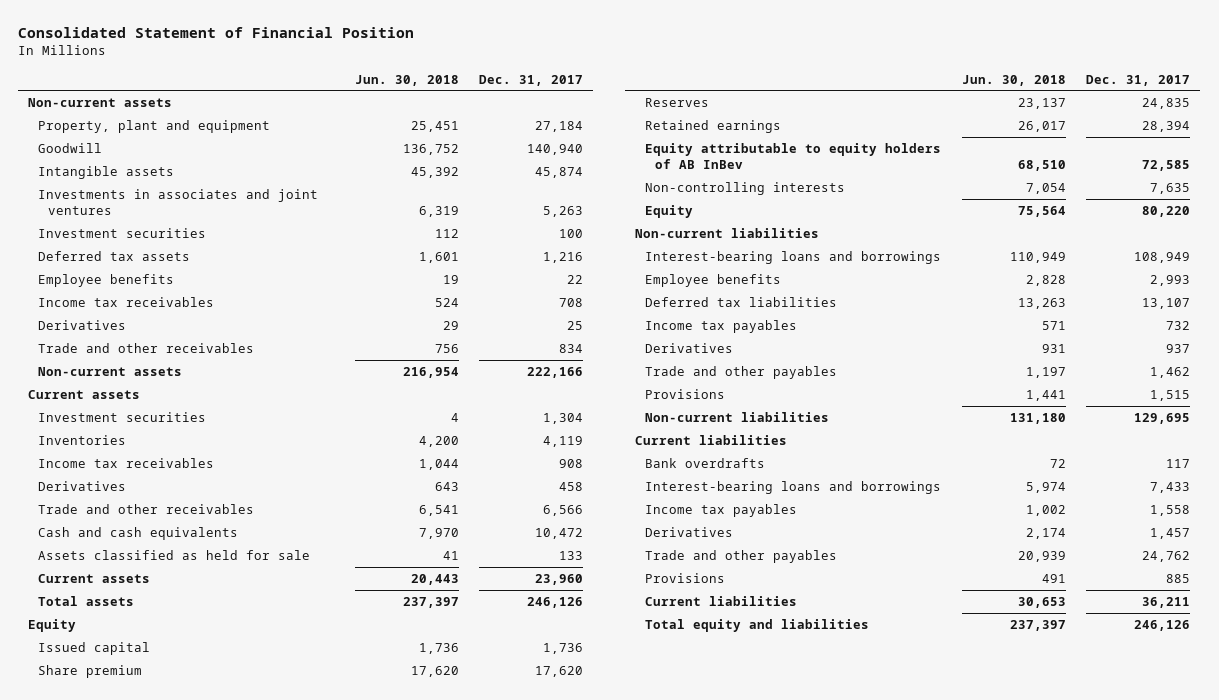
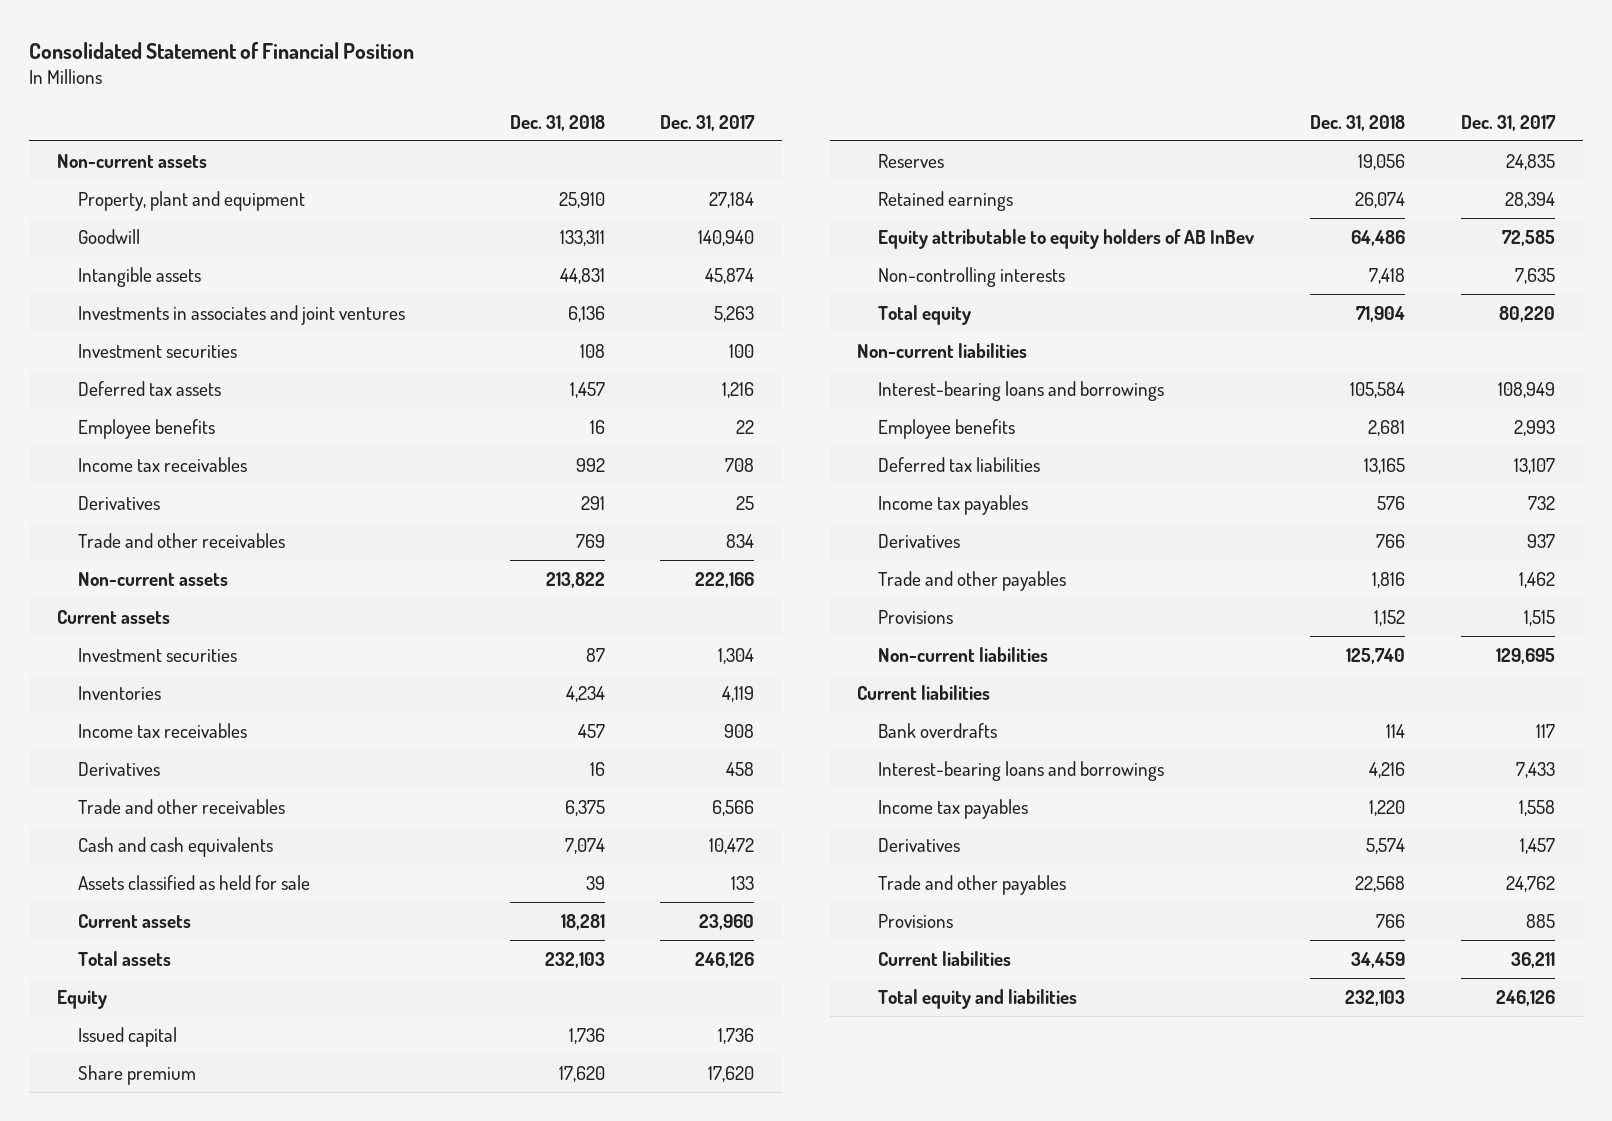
[354,74,459,86] Jun. 30, 2018 -> none
none -> [509,114,605,131] Dec. 31, 2018
[645,204,694,218] Equity -> [877,304,971,325] Total equity

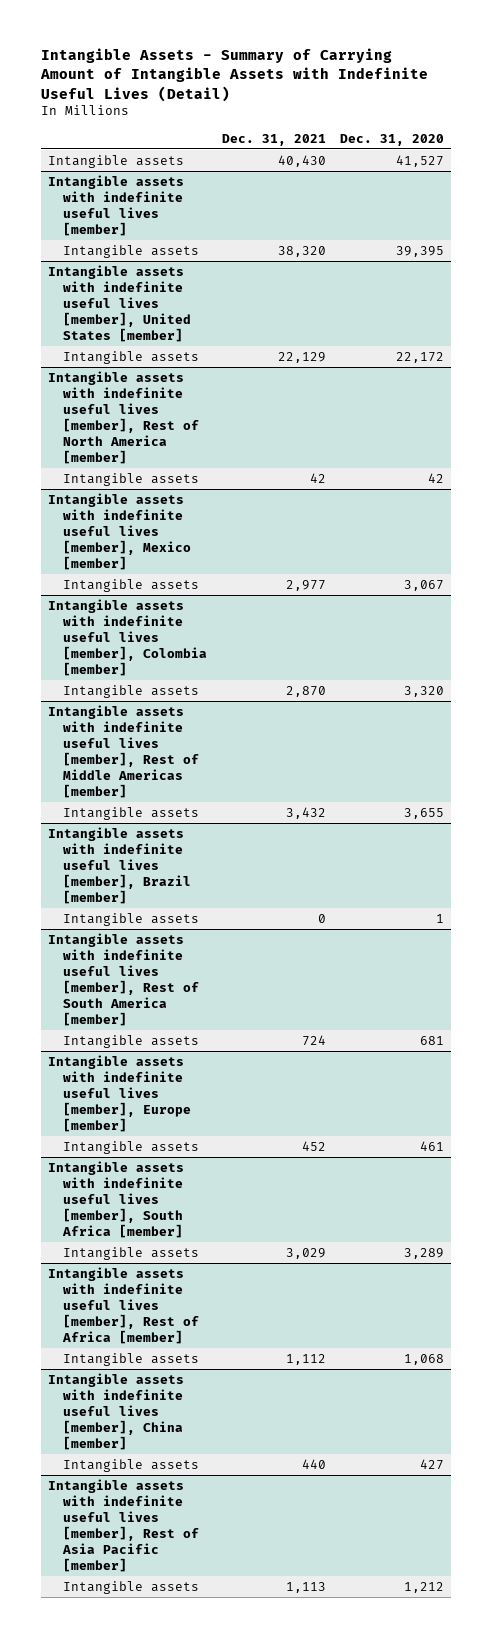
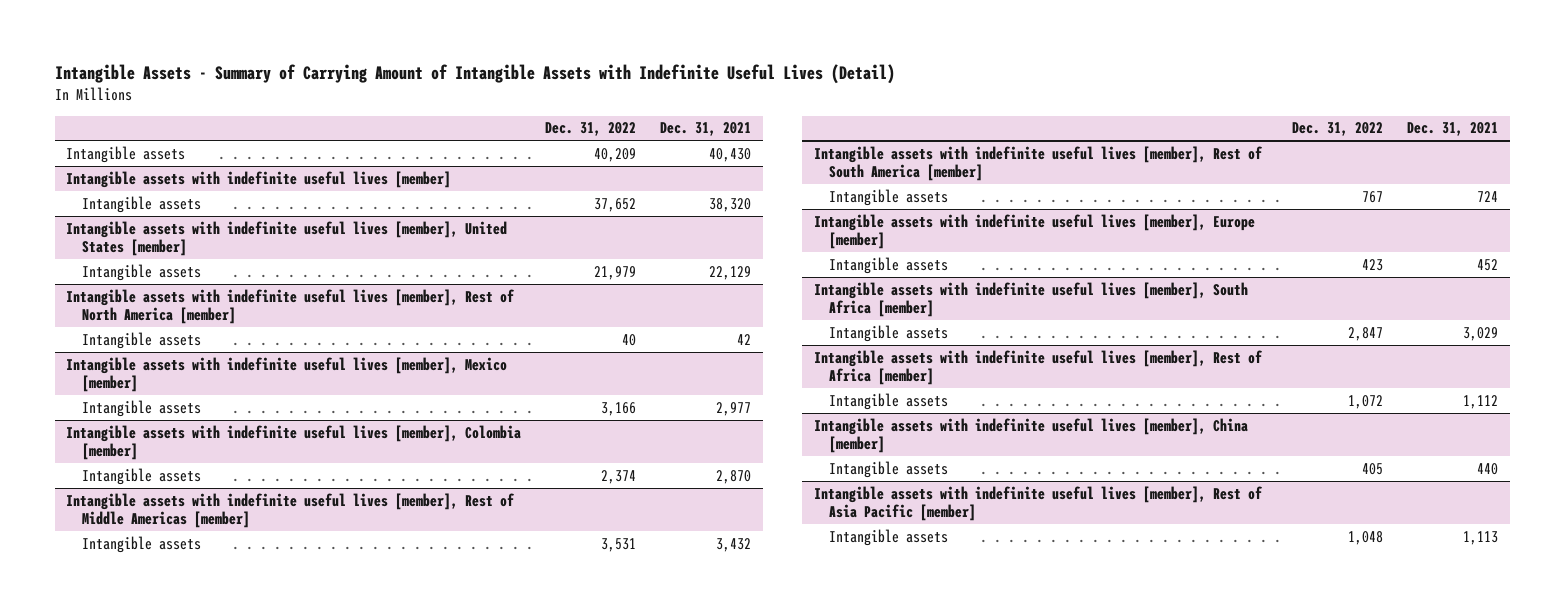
[340,133,445,146] Dec. 31, 2020 -> none
none -> [545,122,637,137] Dec. 31, 2022
[48,826,192,904] Intangible assets with indefinite useful lives [member], Brazil [member] -> none
[63,912,200,926] Intangible assets -> none

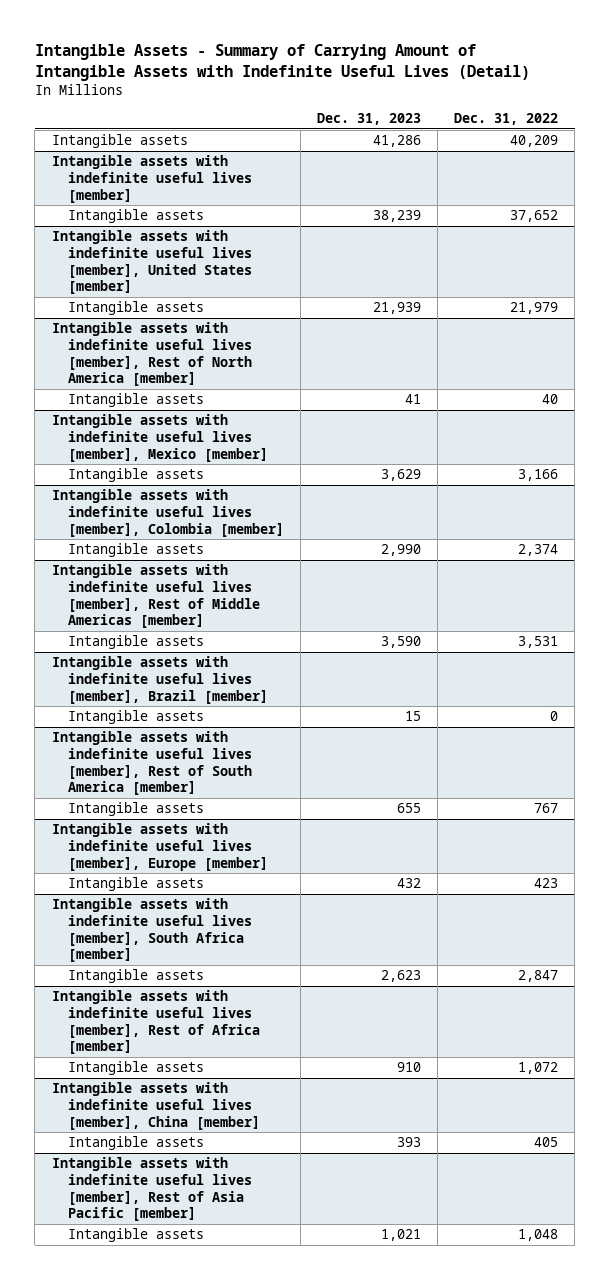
[659,122,751,137] Dec. 31, 2021 -> none
none -> [316,113,421,126] Dec. 31, 2023
none -> [51,656,268,704] Intangible assets with indefinite useful lives [member], Brazil [member]
none -> [67,710,204,725] Intangible assets

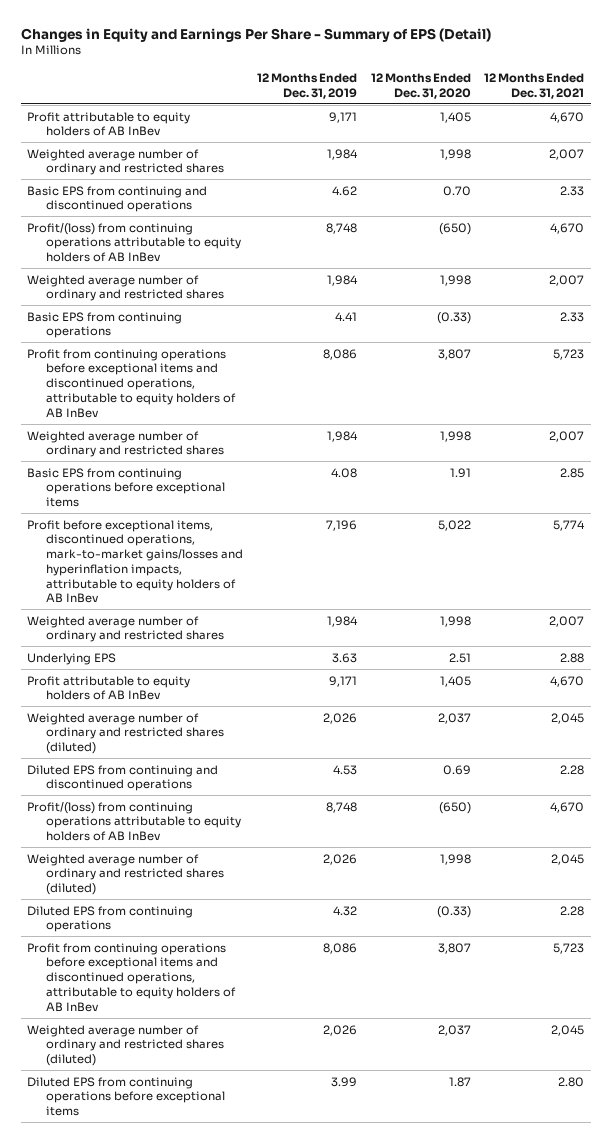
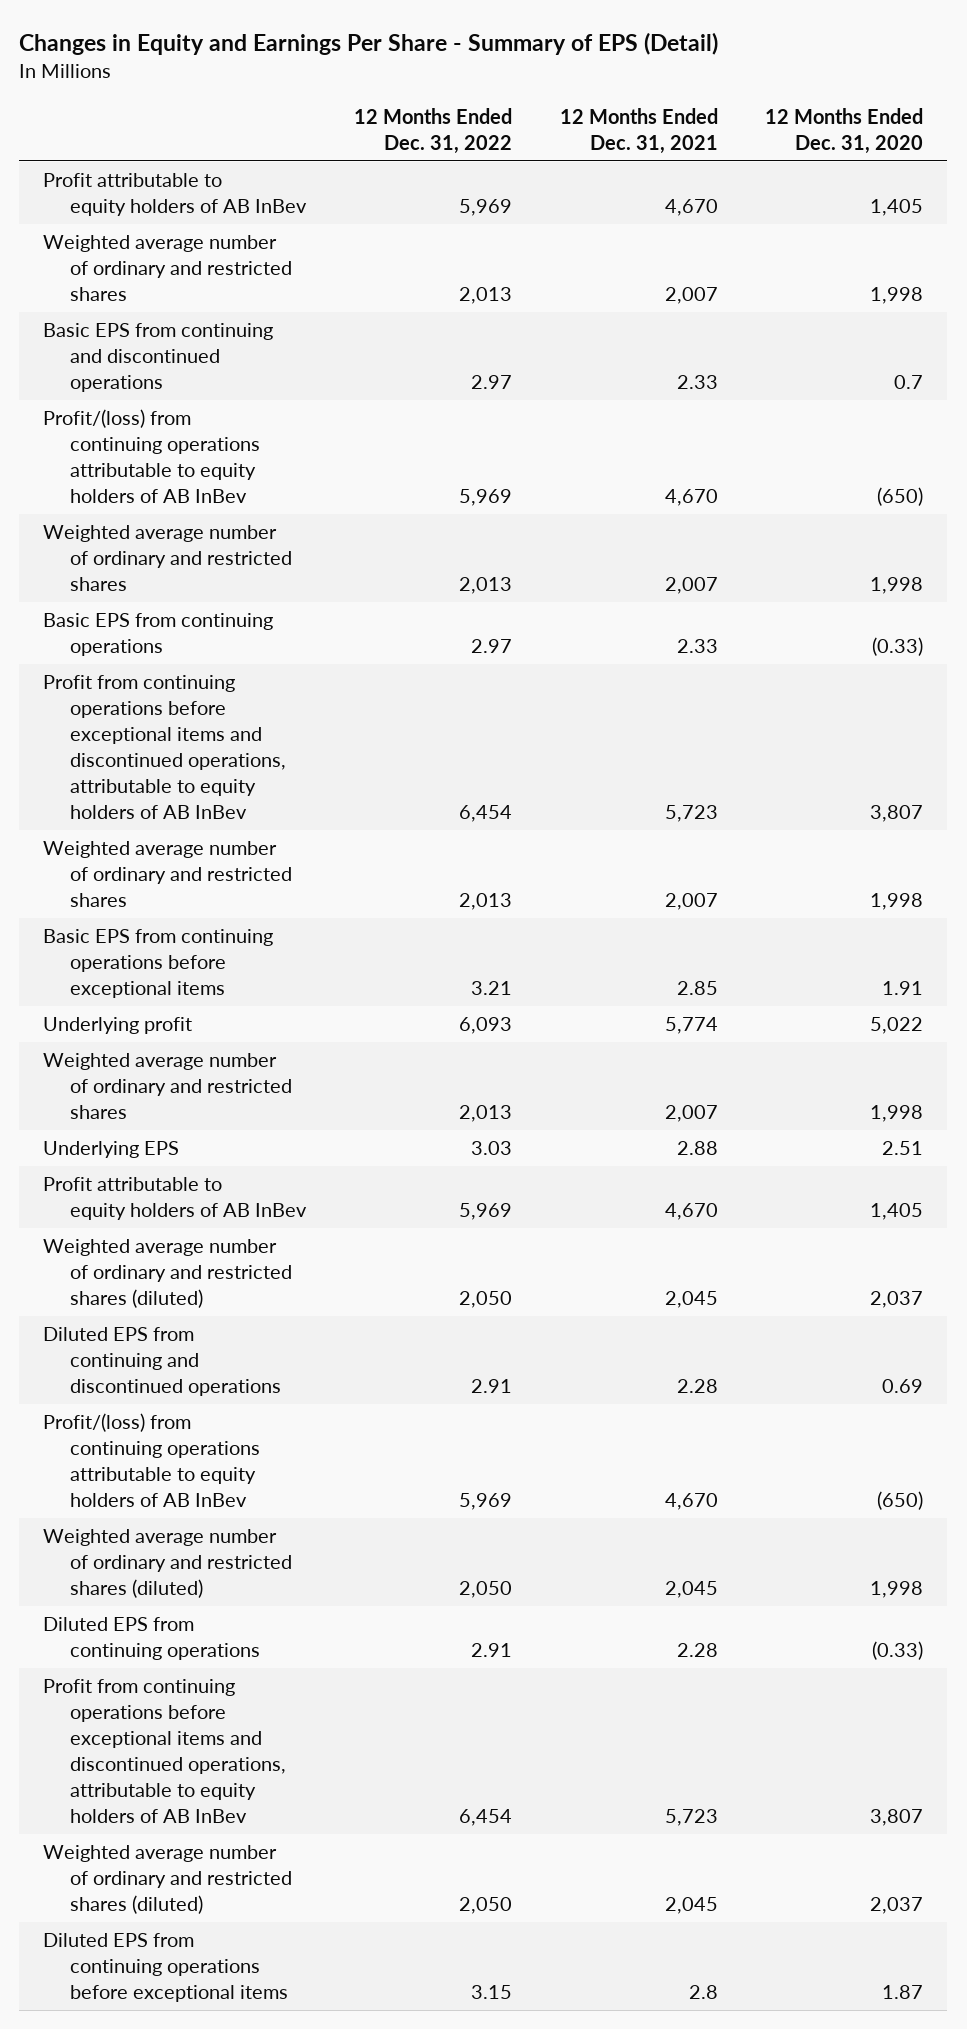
[256,72,357,99] 12 Months Ended Dec. 31, 2019 -> none
none -> [354,107,513,154] 12 Months Ended Dec. 31, 2022
[442,185,471,196] 0.70 -> [894,375,924,390] 0.7
[27,519,243,604] Profit before exceptional items, discontinued operations, mark-to-market gains/losses and hyperinflation impacts, attributable to equity holders of AB InBev -> [43,1017,193,1035] Underlying profit
[558,1076,585,1087] 2.80 -> [688,1985,718,2000] 2.8

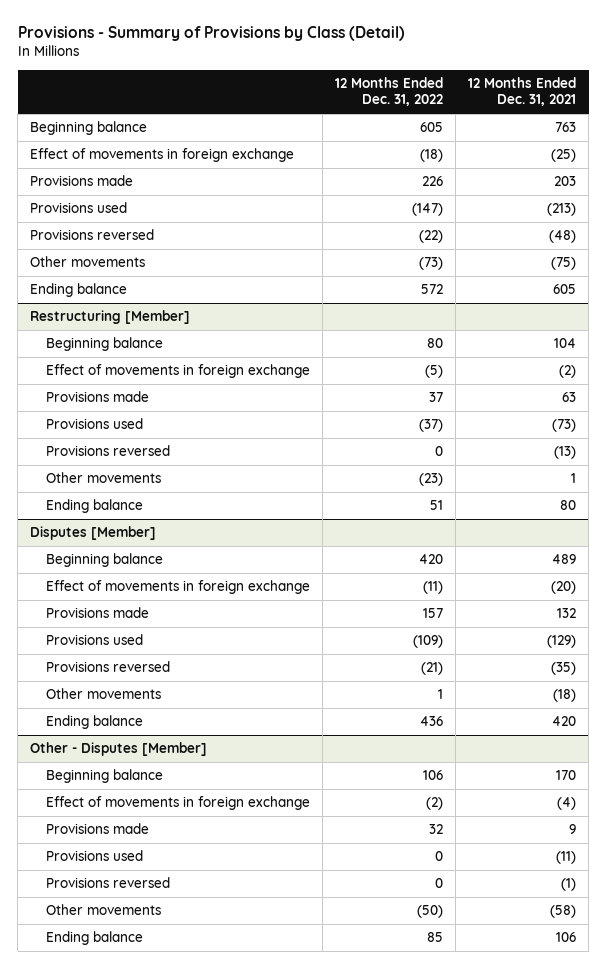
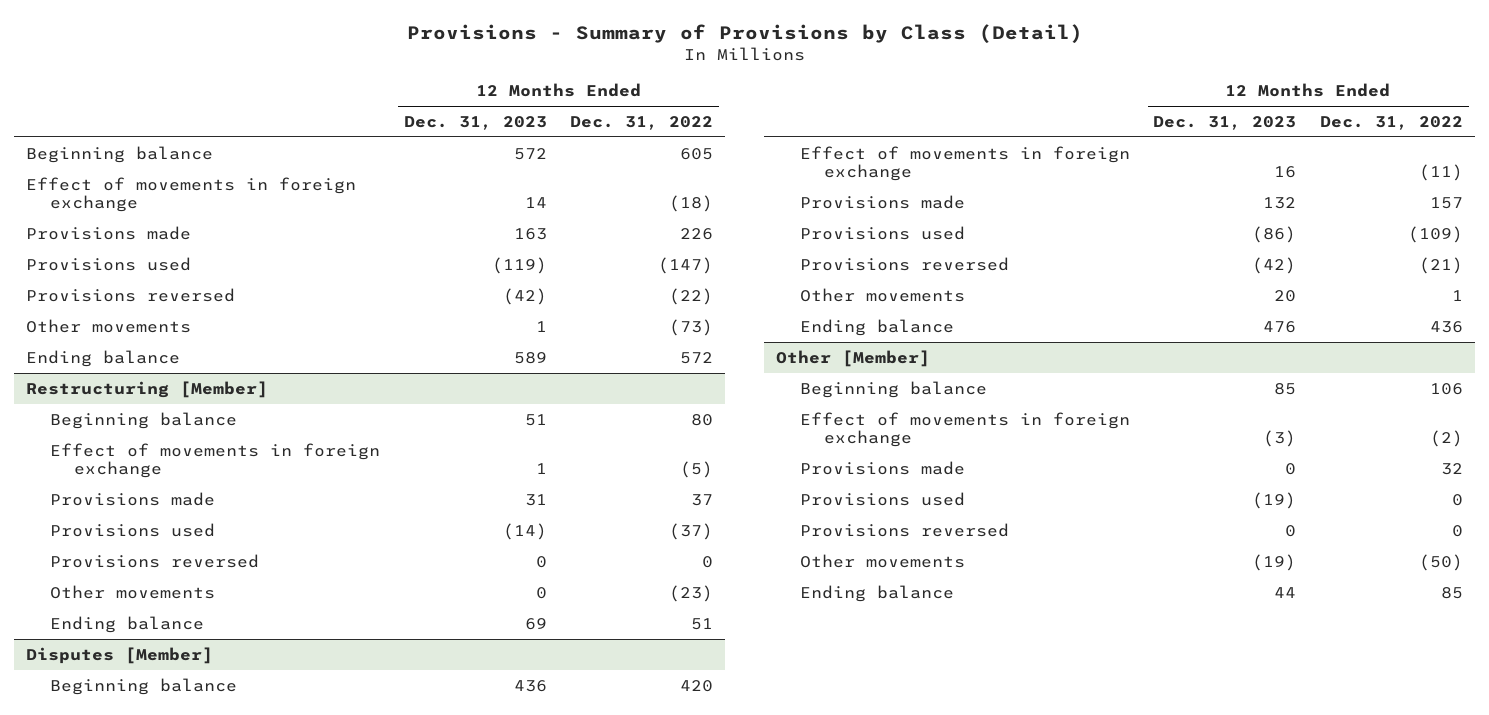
[467,76,576,107] 12 Months Ended Dec. 31, 2021 -> none
none -> [403,115,547,130] Dec. 31, 2023
[30,742,208,757] Other - Disputes [Member] -> [775,349,930,367] Other [Member]

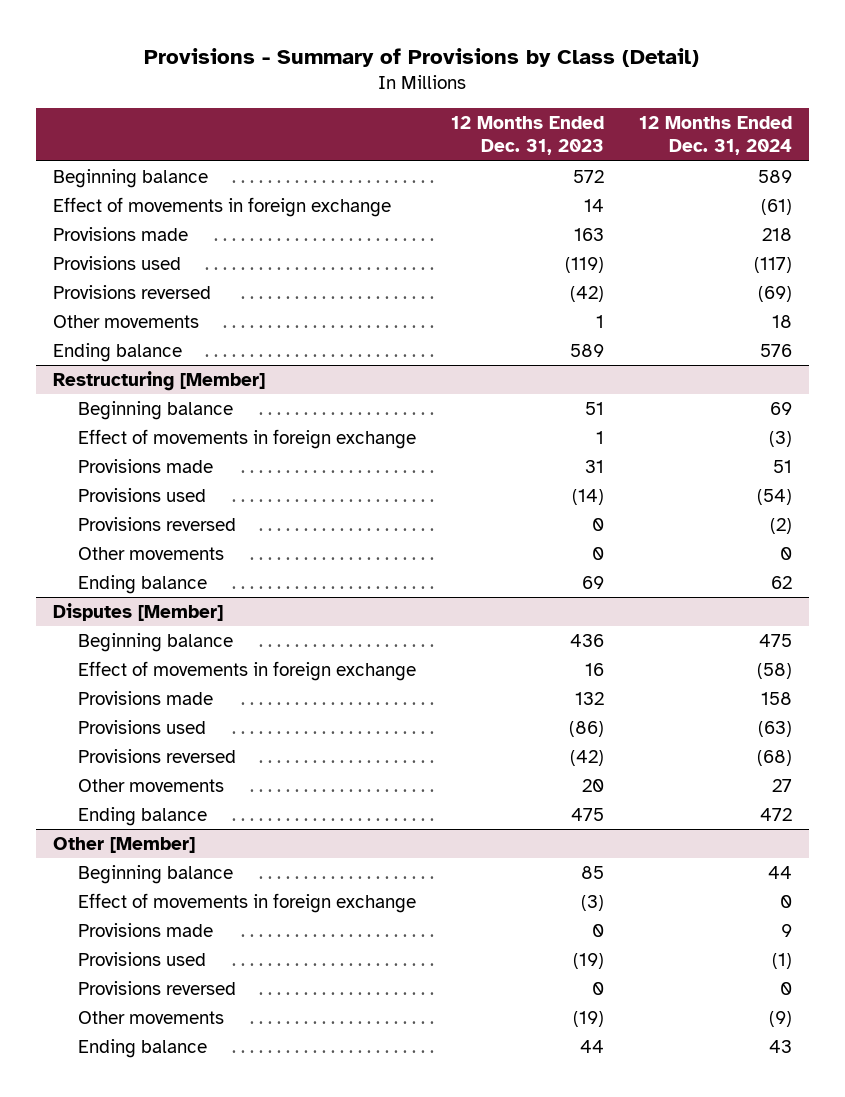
[570,115,714,130] Dec. 31, 2022 -> none
none -> [638,115,792,156] 12 Months Ended Dec. 31, 2024
[1263,320,1297,333] 476 -> [570,807,604,821] 475

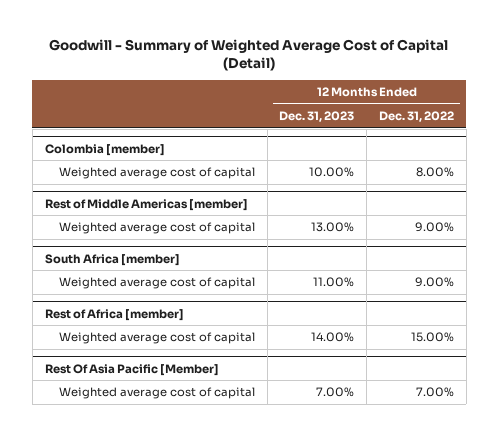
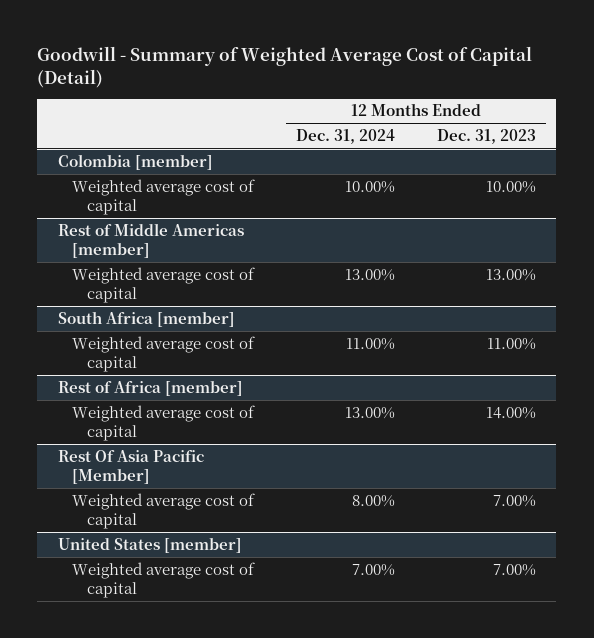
[379,111,455,123] Dec. 31, 2022 -> none
none -> [295,129,395,145] Dec. 31, 2024
none -> [58,537,243,553] United States [member]
none -> [72,561,256,598] Weighted average cost of capital

